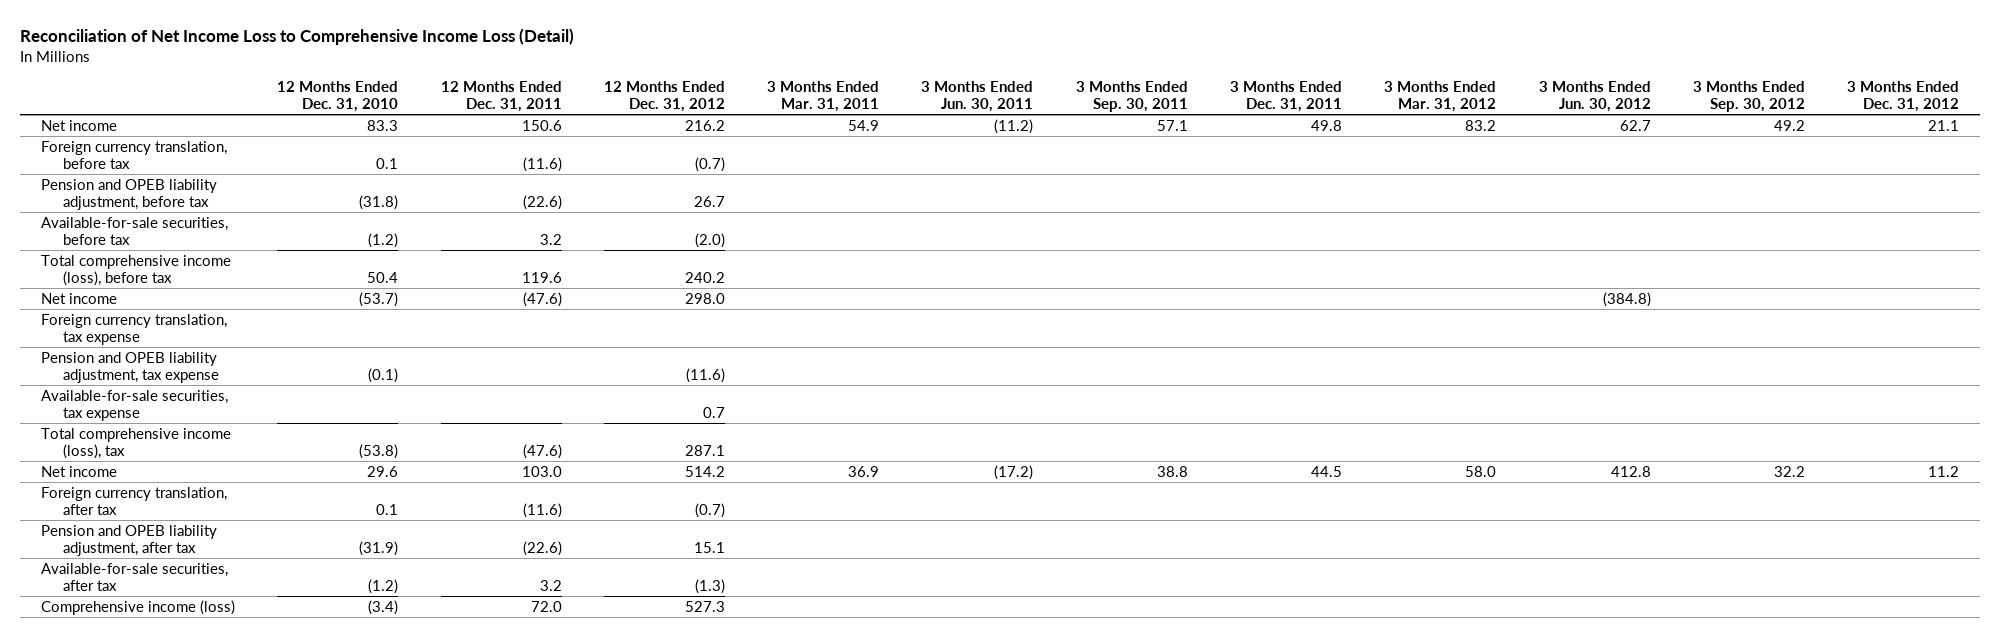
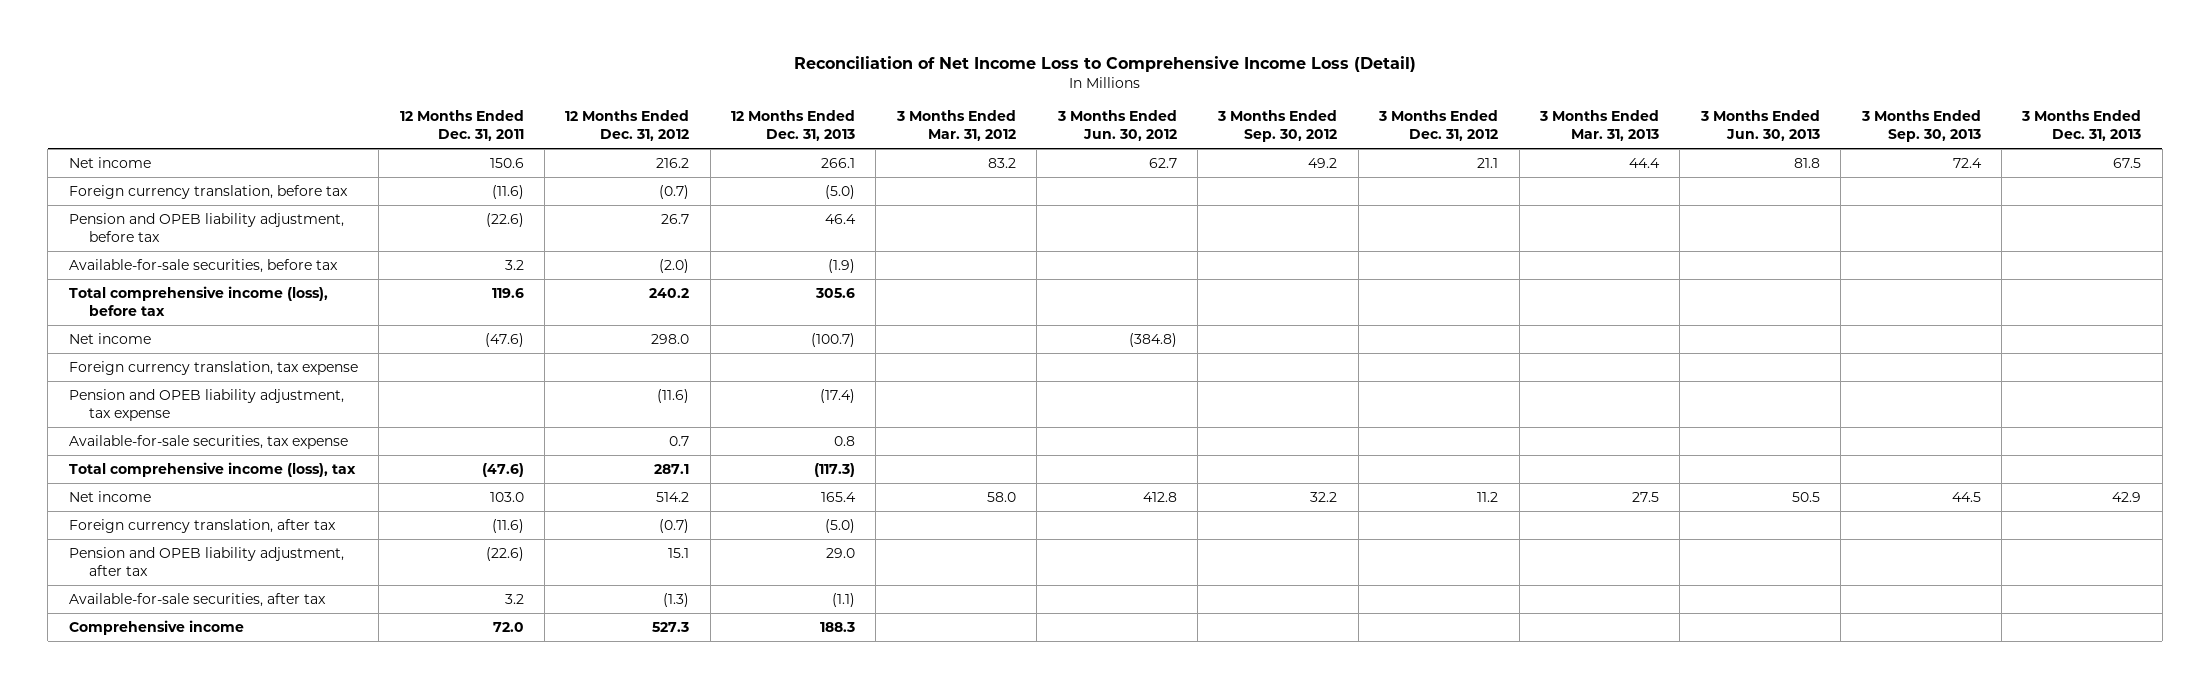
[277,81,399,113] 12 Months Ended Dec. 31, 2010 -> none
[767,81,880,113] 3 Months Ended Mar. 31, 2011 -> none
[921,81,1034,113] 3 Months Ended Jun. 30, 2011 -> none
[1075,81,1188,113] 3 Months Ended Sep. 30, 2011 -> none
[1230,81,1343,113] 3 Months Ended Dec. 31, 2011 -> none
none -> [731,110,856,141] 12 Months Ended Dec. 31, 2013
none -> [1539,110,1660,141] 3 Months Ended Mar. 31, 2013
none -> [1699,110,1820,141] 3 Months Ended Jun. 30, 2013
none -> [1860,110,1981,142] 3 Months Ended Sep. 30, 2013
none -> [2021,110,2142,141] 3 Months Ended Dec. 31, 2013
[41,599,236,615] Comprehensive income (loss) -> [68,619,244,635] Comprehensive income

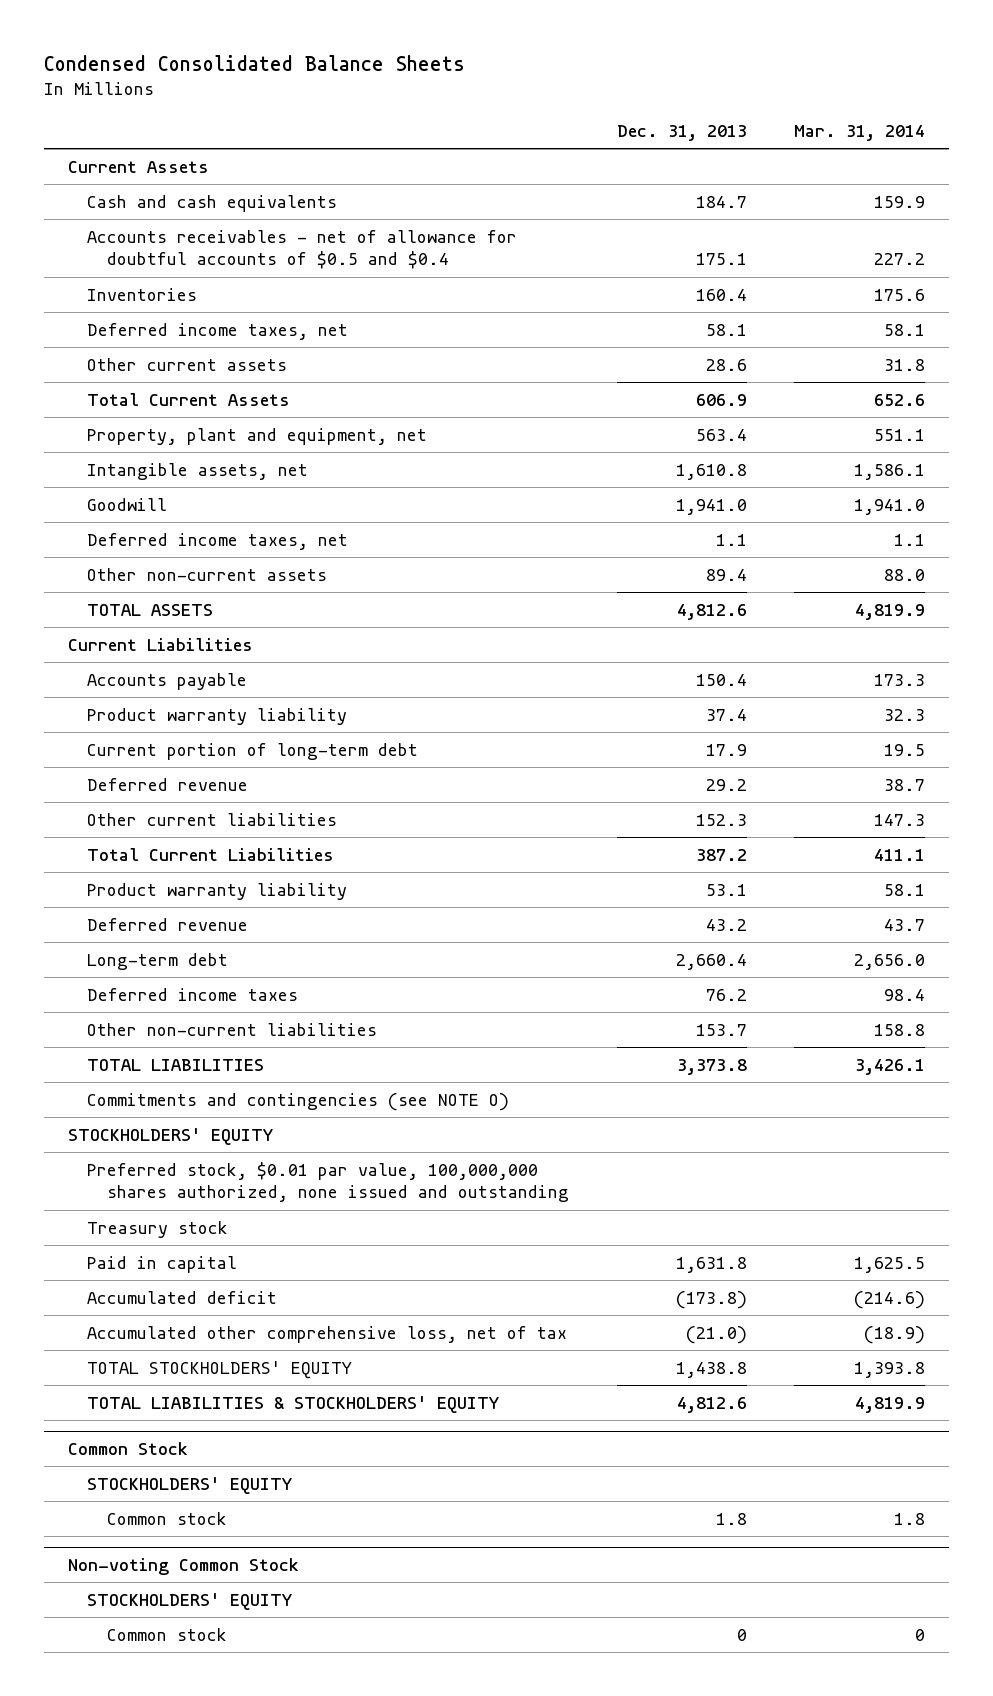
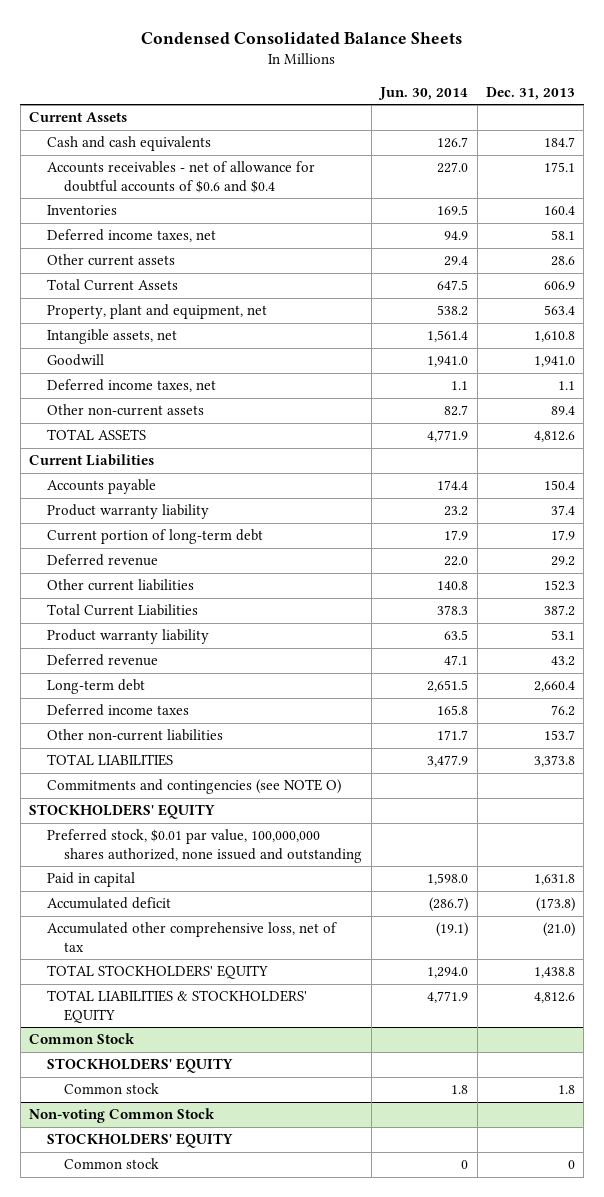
[794,124,926,141] Mar. 31, 2014 -> none
none -> [378,86,469,100] Jun. 30, 2014
[87,229,518,270] Accounts receivables - net of allowance for doubtful accounts of $0.5 and $0.4 -> [46,161,315,193] Accounts receivables - net of allowance for doubtful accounts of $0.6 and $0.4
[87,1220,229,1238] Treasury stock -> none

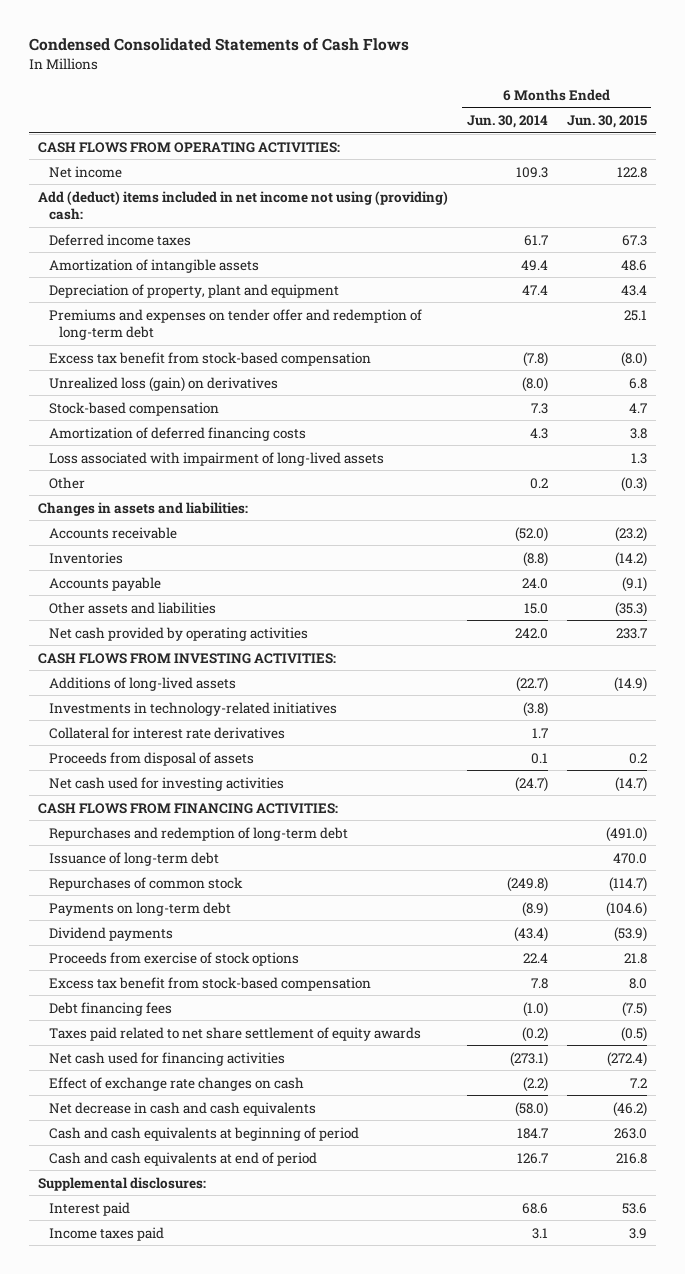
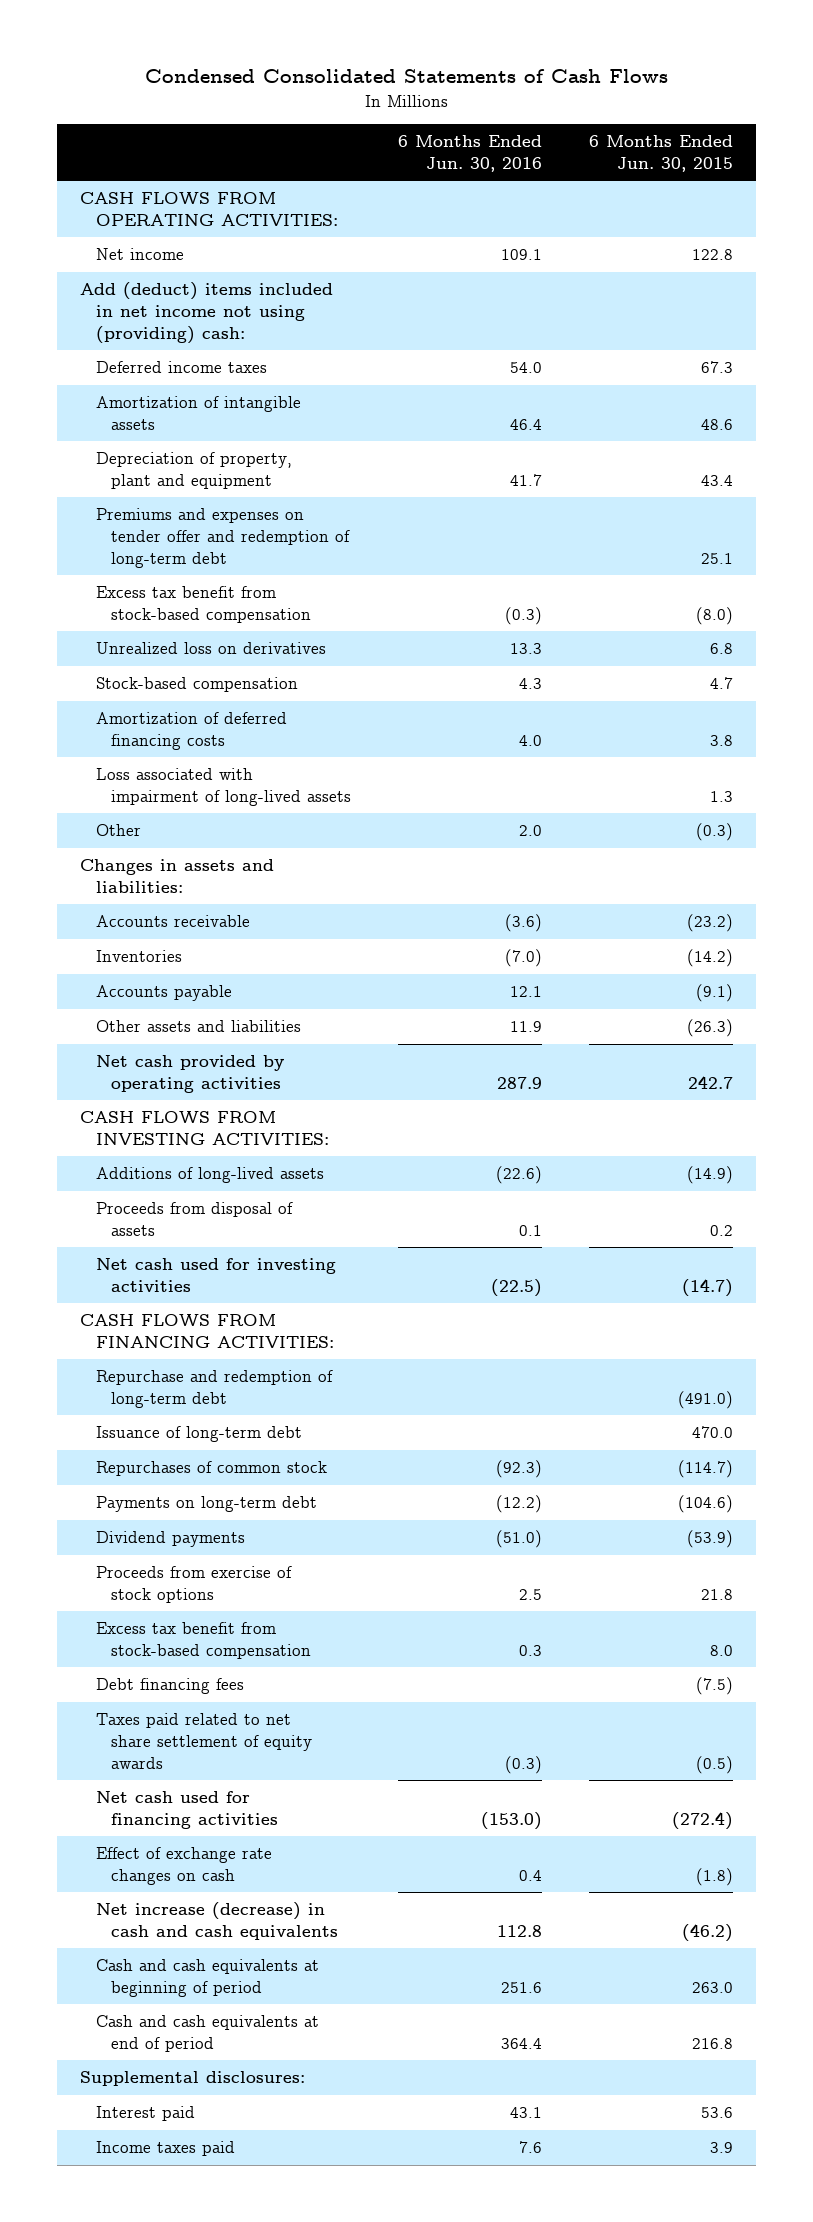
[466,114,548,128] Jun. 30, 2014 -> none
none -> [397,134,542,172] 6 Months Ended Jun. 30, 2016
[48,376,278,392] Unrealized loss (gain) on derivatives -> [95,642,326,655] Unrealized loss on derivatives
[614,601,647,617] (35.3) -> [686,1019,733,1038] (26.3)
[615,627,647,639] 233.7 -> [687,1075,733,1089] 242.7
[48,701,337,716] Investments in technology-related initiatives -> none
[48,726,285,739] Collateral for interest rate derivatives -> none
[48,826,348,841] Repurchases and redemption of long-term debt -> [95,1370,333,1408] Repurchase and redemption of long-term debt
[629,1077,647,1088] 7.2 -> [695,1867,733,1886] (1.8)
[48,1101,316,1116] Net decrease in cash and cash equivalents -> [95,1902,338,1940] Net increase (decrease) in cash and cash equivalents

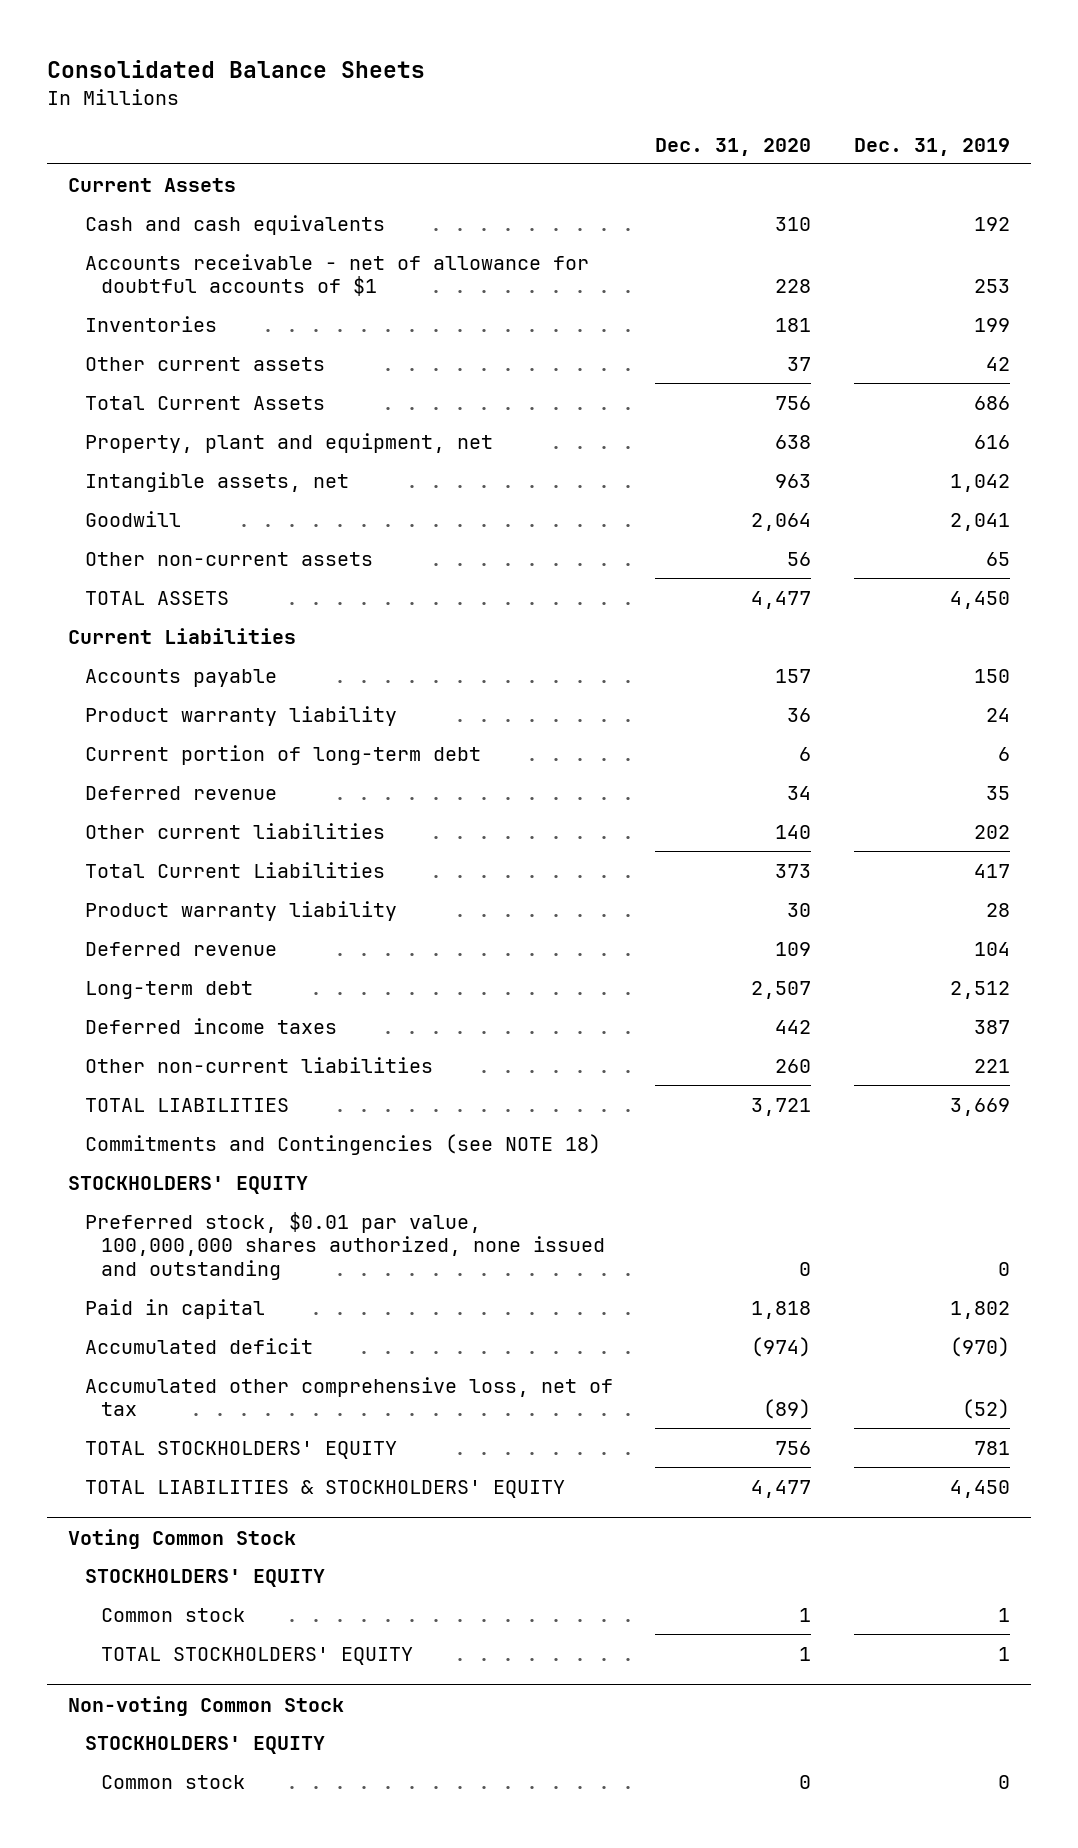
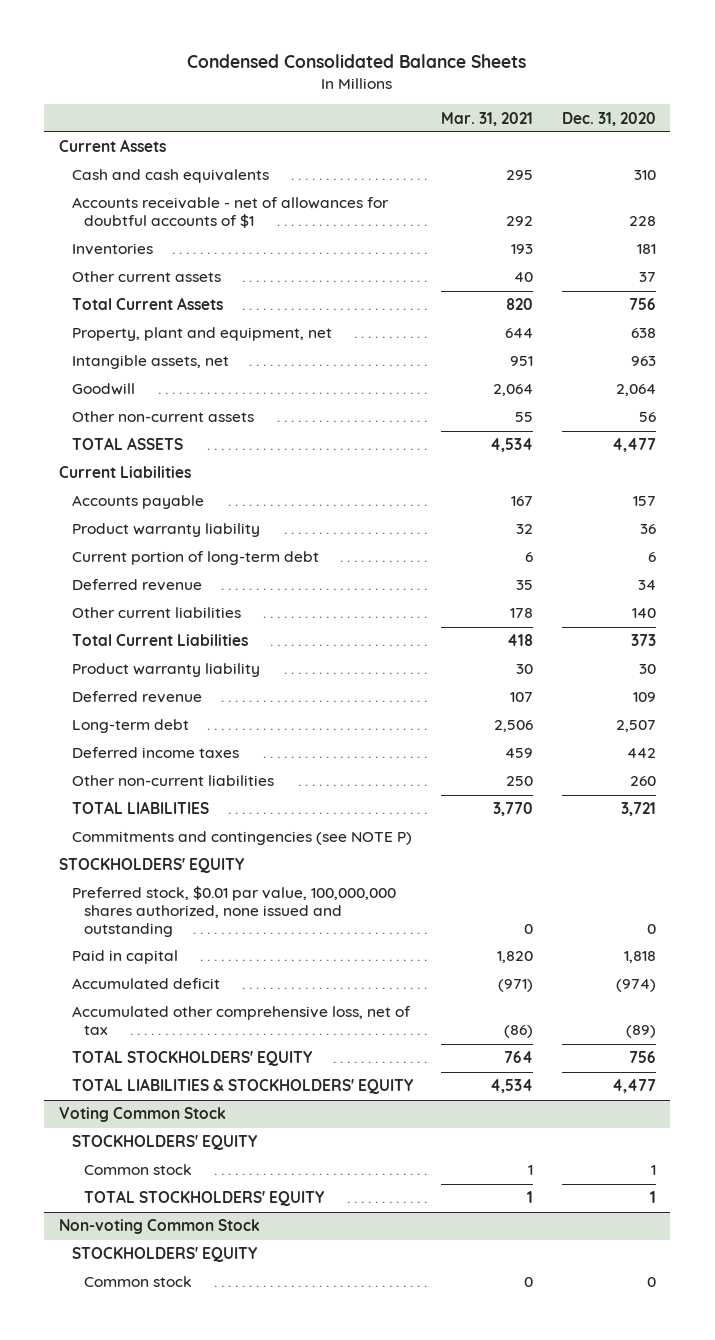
[46,59,425,78] Consolidated Balance Sheets -> [187,54,527,69] Condensed Consolidated Balance Sheets
[853,137,1010,156] Dec. 31, 2019 -> none
none -> [441,111,534,126] Mar. 31, 2021
[84,253,589,297] Accounts receivable - net of allowance for doubtful accounts of $1 -> [71,197,389,229] Accounts receivable - net of allowances for doubtful accounts of $1
[84,1133,601,1155] Commitments and Contingencies (see NOTE 18) -> [71,831,412,846] Commitments and contingencies (see NOTE P)

